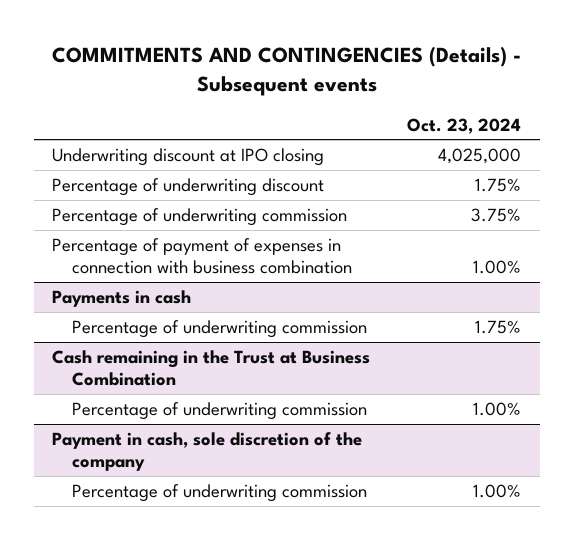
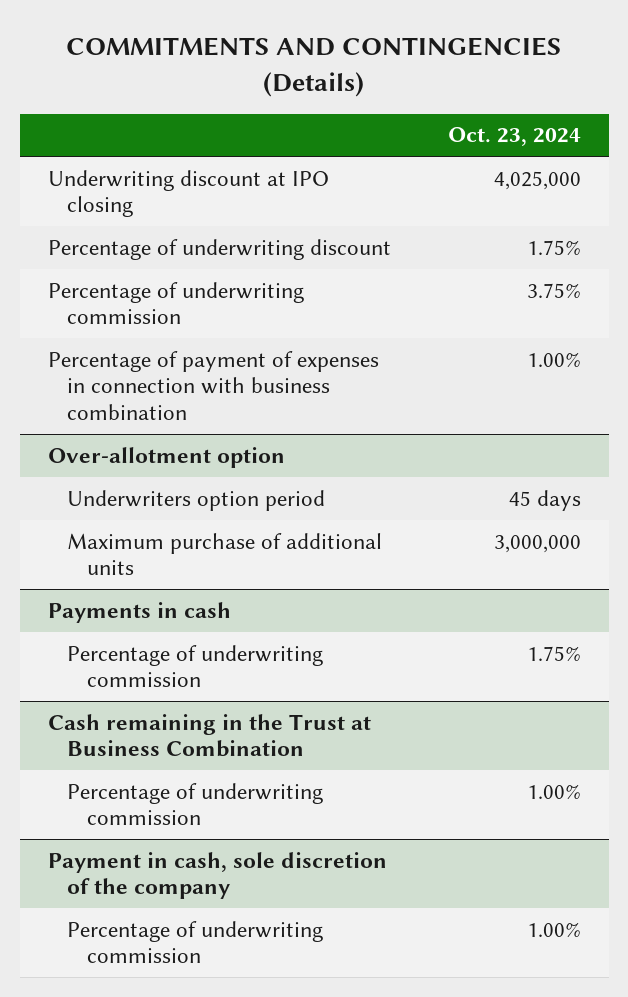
[51,46,521,97] COMMITMENTS AND CONTINGENCIES (Details) - Subsequent events -> [66,37,562,97] COMMITMENTS AND CONTINGENCIES (Details)
none -> [47,446,285,468] Over-allotment option
none -> [67,489,326,511] Underwriters option period
none -> [67,532,383,576] Maximum purchase of additional units

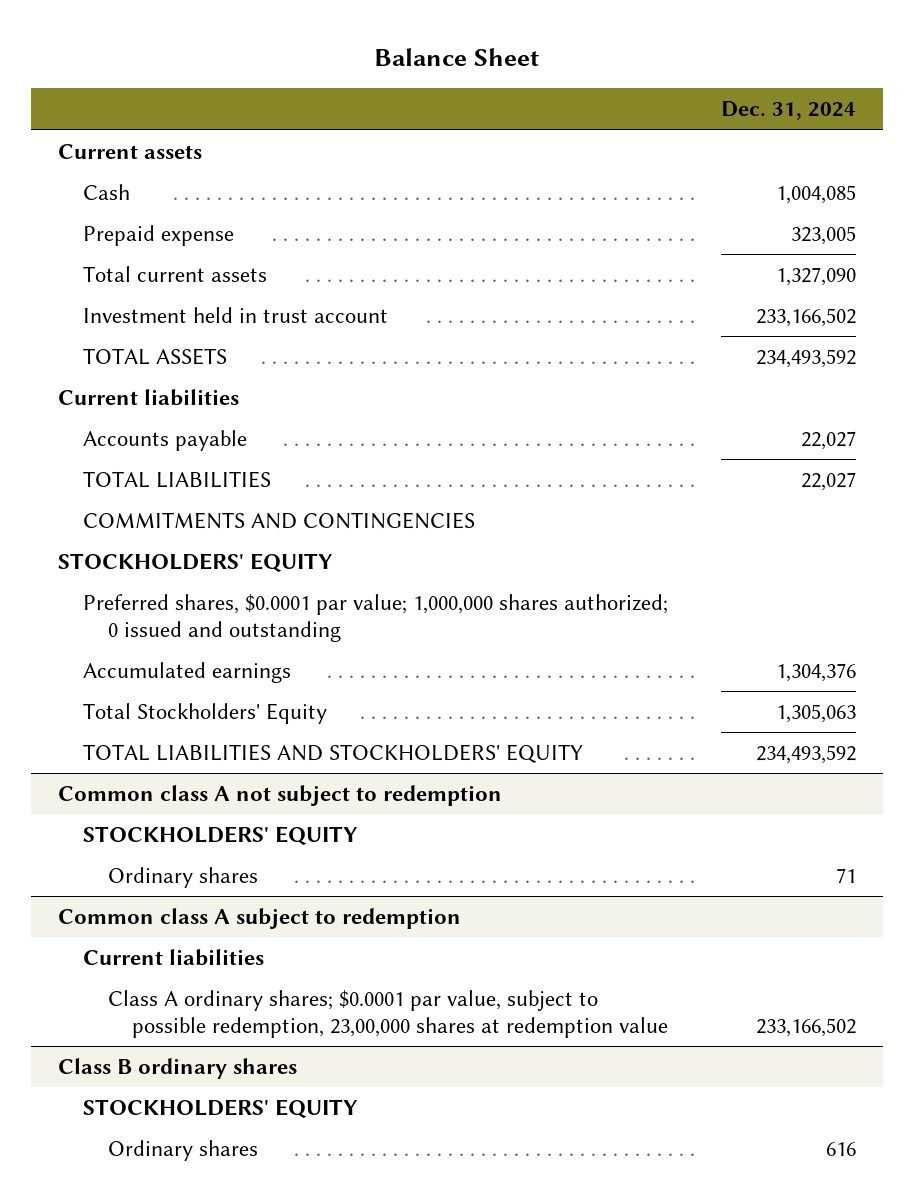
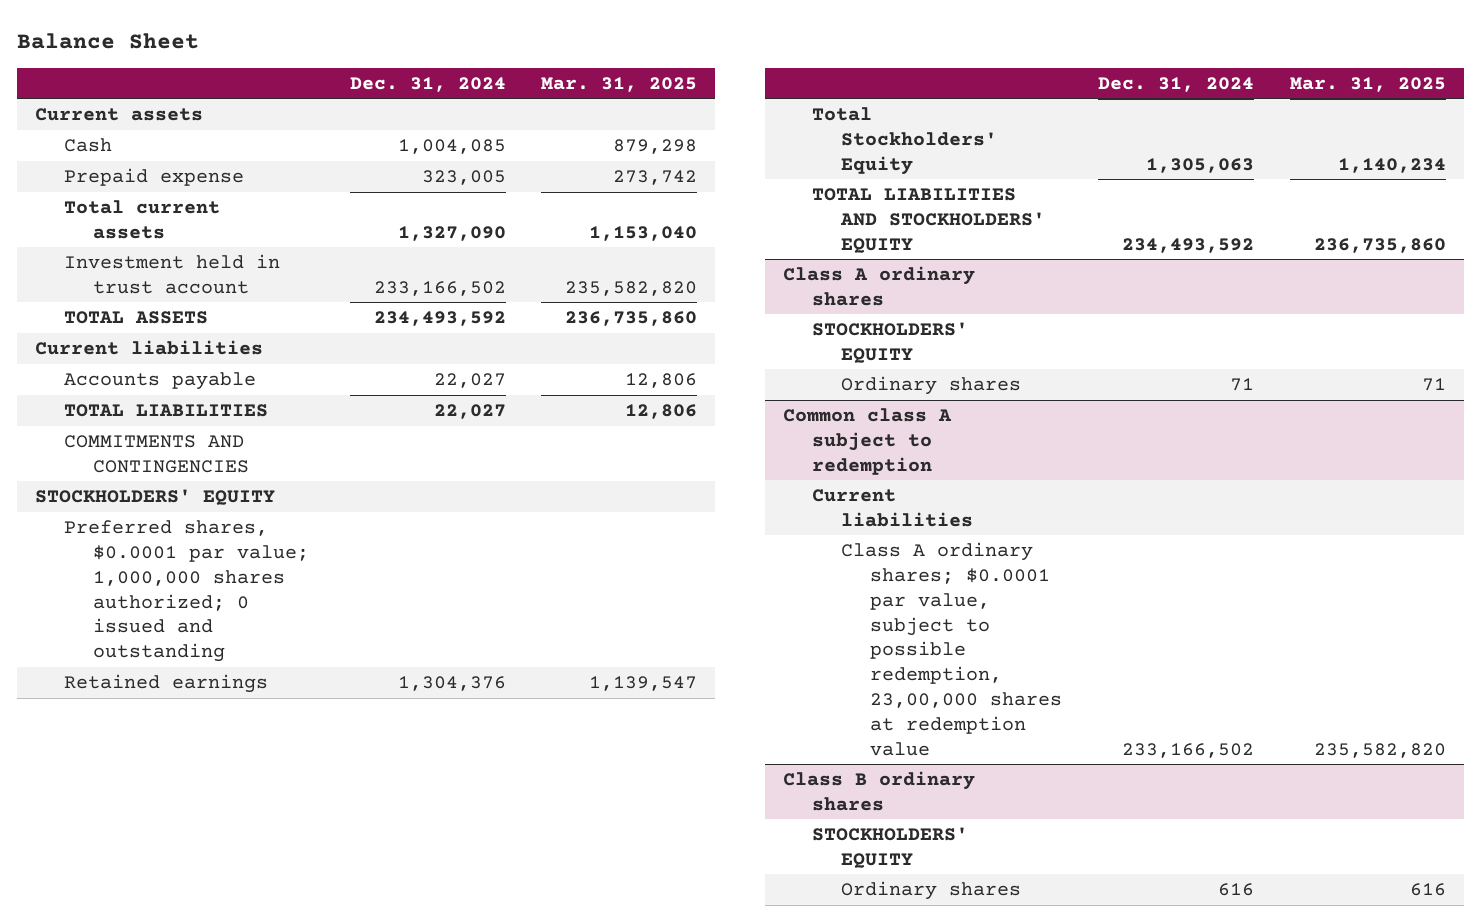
none -> [541,76,698,92] Mar. 31, 2025
[82,661,291,683] Accumulated earnings -> [63,674,268,694] Retained earnings
[57,784,502,806] Common class A not subject to redemption -> none
none -> [782,266,975,306] Class A ordinary shares

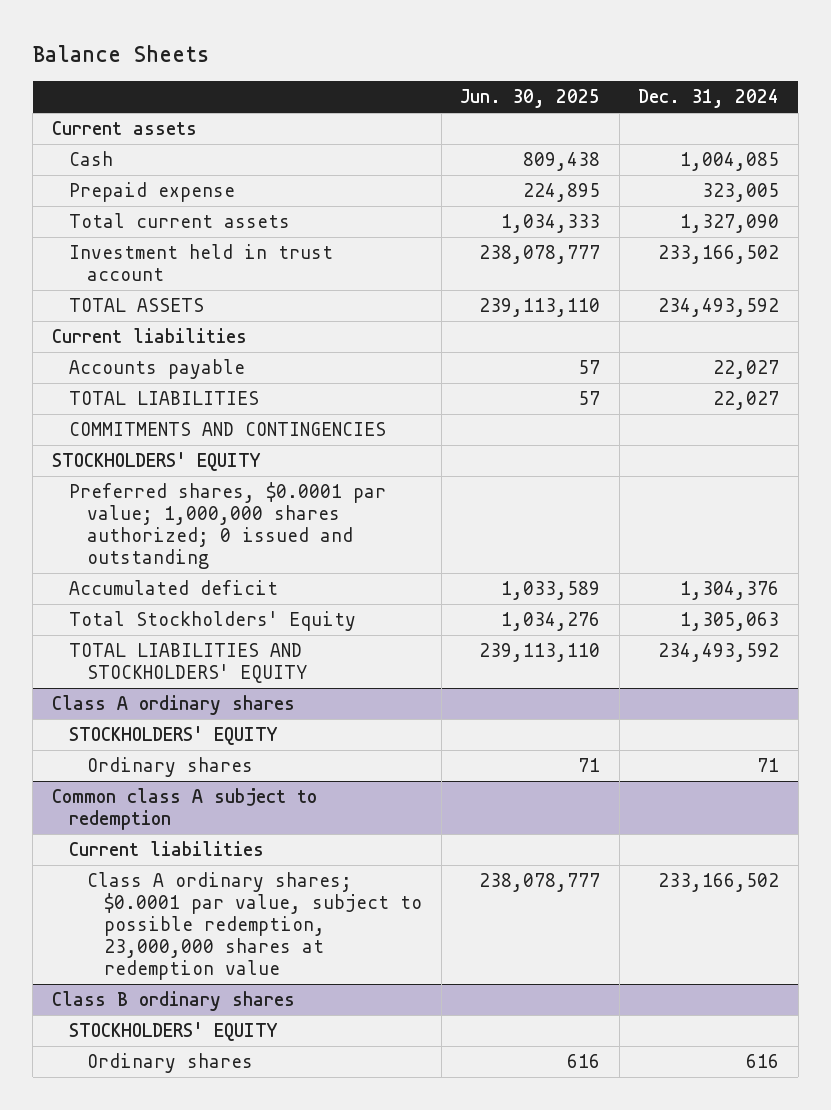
[16,32,199,49] Balance Sheet -> [32,45,209,63] Balance Sheets
[541,76,698,92] Mar. 31, 2025 -> none
none -> [460,89,601,109] Jun. 30, 2025
[63,674,268,694] Retained earnings -> [69,580,279,596] Accumulated deficit
[841,542,1063,756] Class A ordinary shares; $0.0001 par value, subject to possible redemption, 23,00,000 shares at redemption value -> [86,872,423,981] Class A ordinary shares; $0.0001 par value, subject to possible redemption, 23,000,000 shares at redemption value

